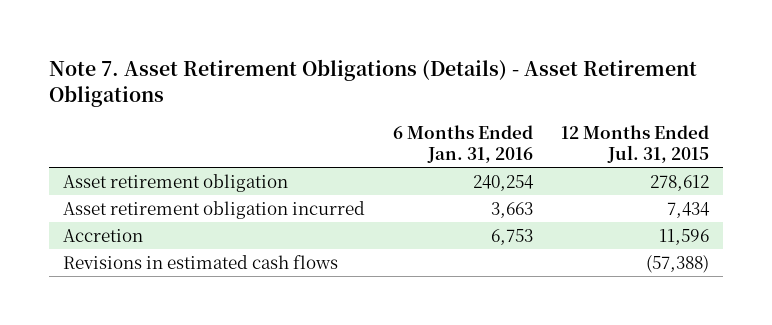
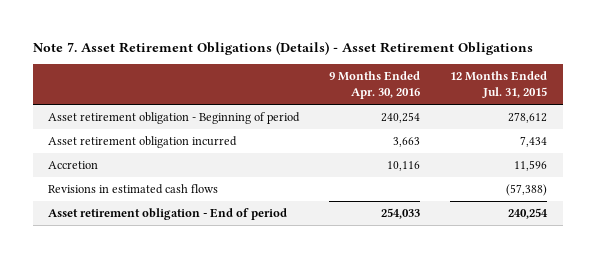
[393,124,534,163] 6 Months Ended Jan. 31, 2016 -> none
none -> [329,71,421,100] 9 Months Ended Apr. 30, 2016
[63,173,289,192] Asset retirement obligation -> [47,112,300,125] Asset retirement obligation - Beginning of period
none -> [47,208,287,221] Asset retirement obligation - End of period

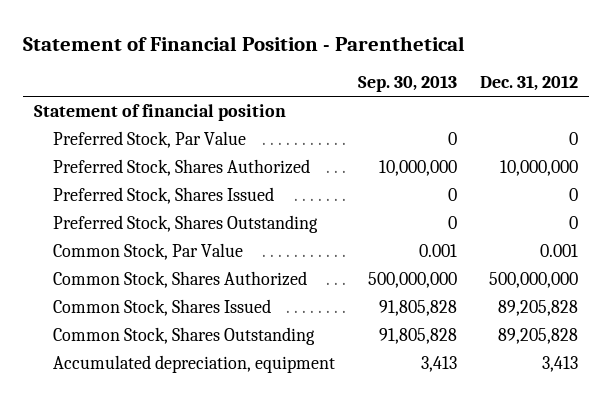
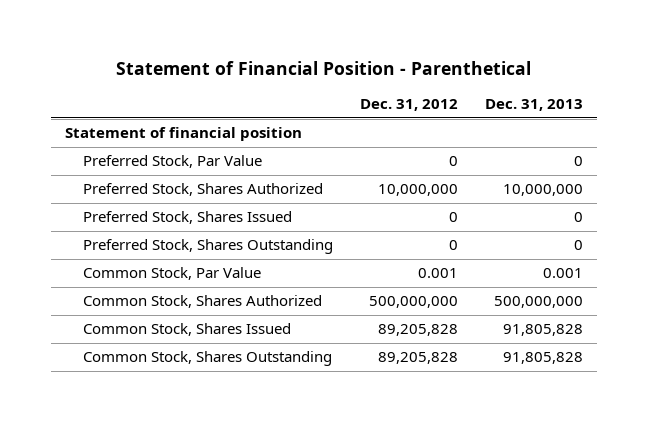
[357,75,457,93] Sep. 30, 2013 -> none
none -> [485,99,584,112] Dec. 31, 2013
[52,354,335,373] Accumulated depreciation, equipment -> none

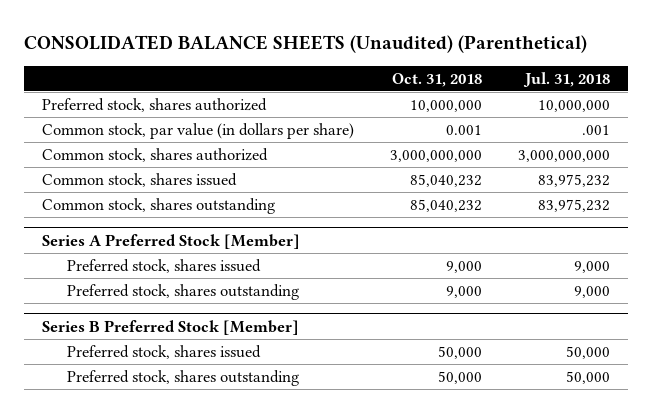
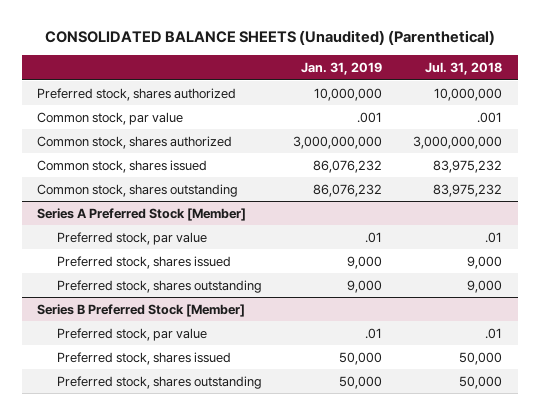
[391,72,482,87] Oct. 31, 2018 -> none
none -> [301,62,383,76] Jan. 31, 2019
[41,123,354,140] Common stock, par value (in dollars per share) -> [37,111,184,125] Common stock, par value
none -> [57,231,208,245] Preferred stock, par value
none -> [57,327,208,341] Preferred stock, par value

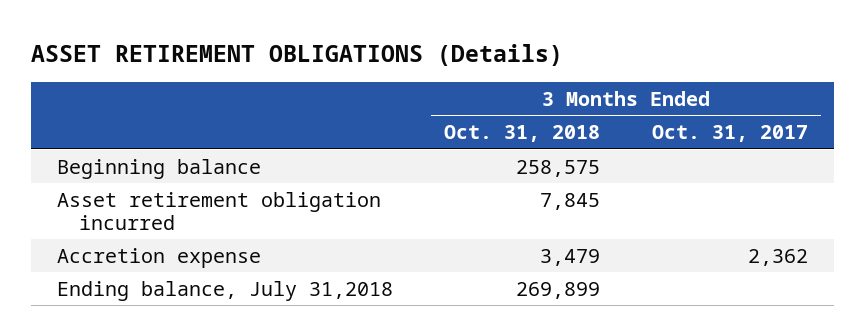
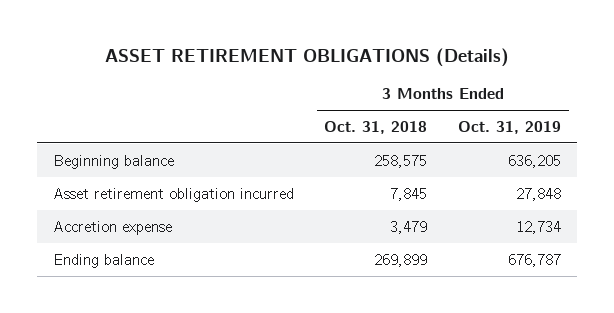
[651,125,808,143] Oct. 31, 2017 -> none
none -> [458,120,562,134] Oct. 31, 2019
[56,280,393,301] Ending balance, July 31,2018 -> [52,253,154,268] Ending balance

